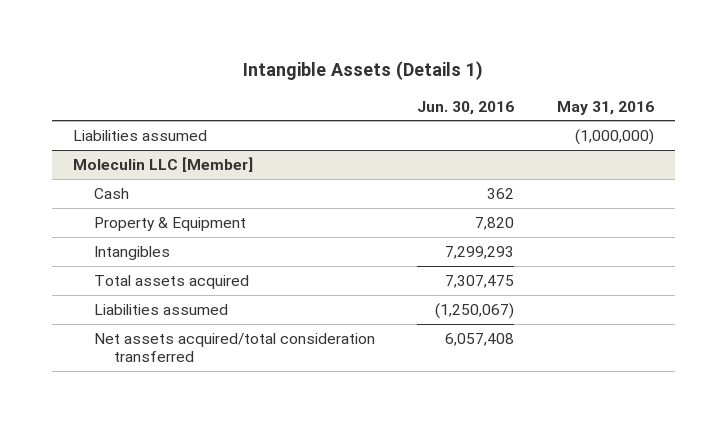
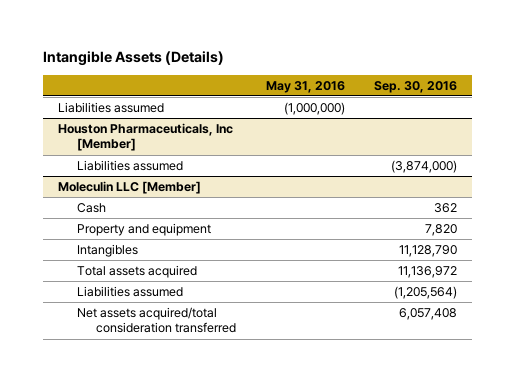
[243,61,484,81] Intangible Assets (Details 1) -> [42,51,224,67] Intangible Assets (Details)
[417,100,515,115] Jun. 30, 2016 -> none
none -> [374,80,458,93] Sep. 30, 2016
none -> [57,123,233,152] Houston Pharmaceuticals, Inc [Member]
none -> [76,160,183,172] Liabilities assumed
[93,216,246,231] Property & Equipment -> [76,223,211,237] Property and equipment

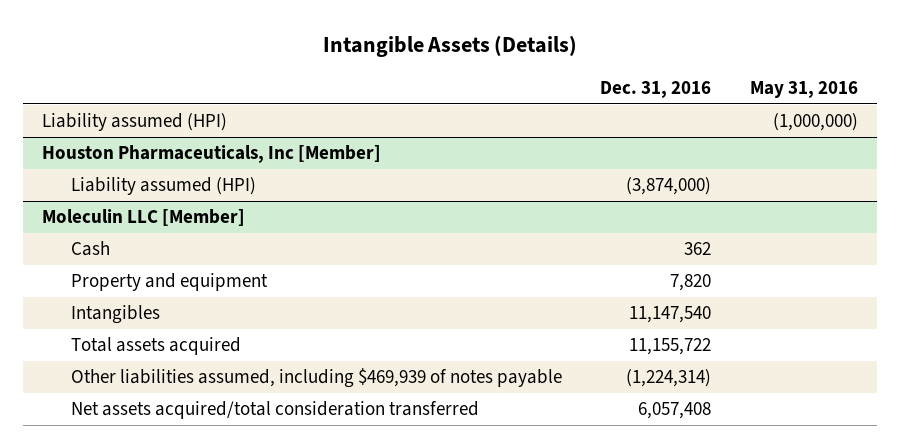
[374,80,458,93] Sep. 30, 2016 -> none
none -> [600,81,712,99] Dec. 31, 2016
[57,102,164,114] Liabilities assumed -> [41,113,227,132] Liability assumed (HPI)
[76,160,183,172] Liabilities assumed -> [71,177,257,196] Liability assumed (HPI)
[76,286,183,298] Liabilities assumed -> none
none -> [71,368,563,389] Other liabilities assumed, including $469,939 of notes payable

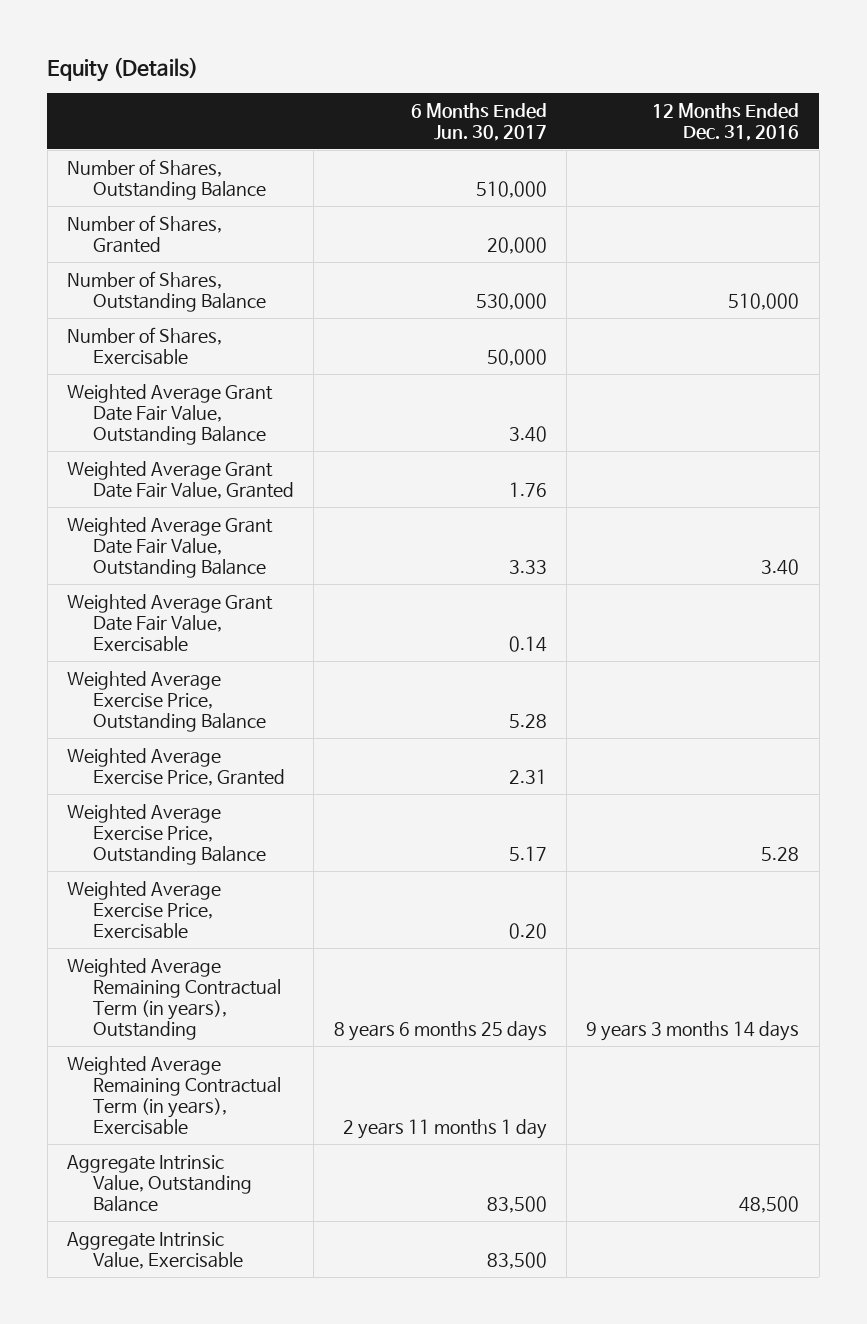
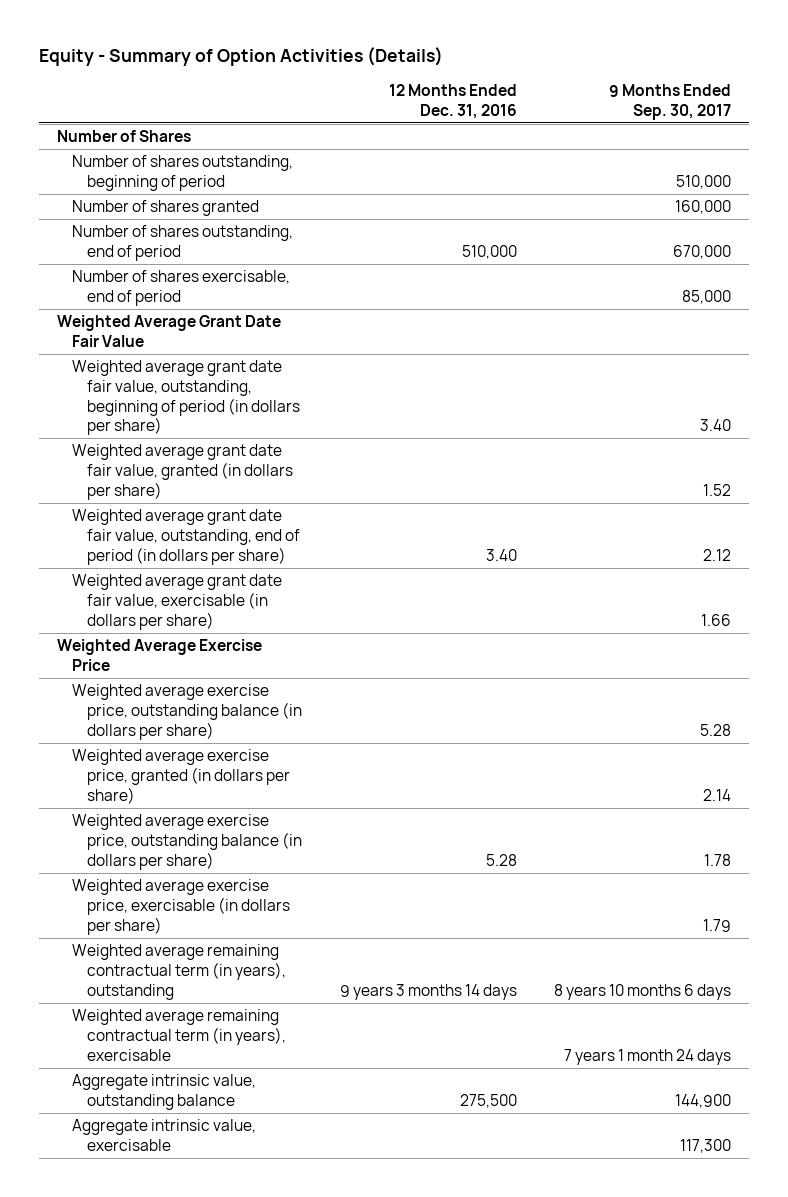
[47,57,199,83] Equity (Details) -> [38,47,443,67] Equity - Summary of Option Activities (Details)
[410,102,547,141] 6 Months Ended Jun. 30, 2017 -> none
none -> [608,83,731,120] 9 Months Ended Sep. 30, 2017
none -> [57,130,192,143] Number of Shares
[67,158,266,200] Number of Shares, Outstanding Balance -> [72,155,294,191] Number of shares outstanding, beginning of period
[67,214,223,253] Number of Shares, Granted -> [72,200,260,217] Number of shares granted
[67,270,266,312] Number of Shares, Outstanding Balance -> [72,225,294,261] Number of shares outstanding, end of period
[67,326,223,365] Number of Shares, Exercisable -> [72,270,291,306] Number of shares exercisable, end of period
none -> [57,315,282,347] Weighted Average Grant Date Fair Value
[67,383,274,445] Weighted Average Grant Date Fair Value, Outstanding Balance -> [72,360,301,436] Weighted average grant date fair value, outstanding, beginning of period (in dollars per share)
[67,460,294,499] Weighted Average Grant Date Fair Value, Granted -> [72,444,294,500] Weighted average grant date fair value, granted (in dollars per share)
[67,516,274,578] Weighted Average Grant Date Fair Value, Outstanding Balance -> [72,509,301,565] Weighted average grant date fair value, outstanding, end of period (in dollars per share)
[67,593,274,652] Weighted Average Grant Date Fair Value, Exercisable -> [72,574,283,630] Weighted average grant date fair value, exercisable (in dollars per share)
none -> [57,639,263,671] Weighted Average Exercise Price
[67,670,266,732] Weighted Average Exercise Price, Outstanding Balance -> [72,684,303,740] Weighted average exercise price, outstanding balance (in dollars per share)
[67,747,285,786] Weighted Average Exercise Price, Granted -> [72,749,291,804] Weighted average exercise price, granted (in dollars per share)
[67,803,266,865] Weighted Average Exercise Price, Outstanding Balance -> [72,814,303,870] Weighted average exercise price, outstanding balance (in dollars per share)
[67,880,222,939] Weighted Average Exercise Price, Exercisable -> [72,879,291,935] Weighted average exercise price, exercisable (in dollars per share)
[67,957,281,1041] Weighted Average Remaining Contractual Term (in years), Outstanding -> [72,944,287,1000] Weighted average remaining contractual term (in years), outstanding
[67,1055,281,1136] Weighted Average Remaining Contractual Term (in years), Exercisable -> [72,1009,287,1061] Weighted average remaining contractual term (in years), exercisable
[67,1154,252,1212] Aggregate Intrinsic Value, Outstanding Balance -> [72,1074,257,1110] Aggregate intrinsic value, outstanding balance
[739,1195,800,1213] 48,500 -> [459,1093,517,1108] 275,500
[67,1231,243,1269] Aggregate Intrinsic Value, Exercisable -> [72,1119,257,1151] Aggregate intrinsic value, exercisable

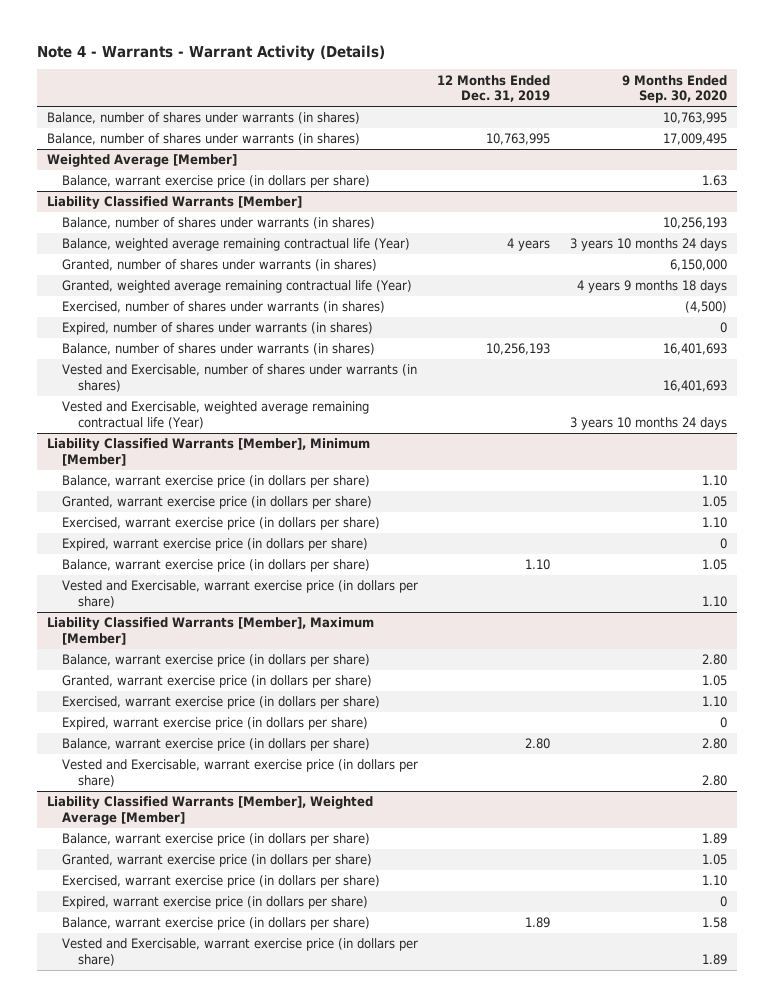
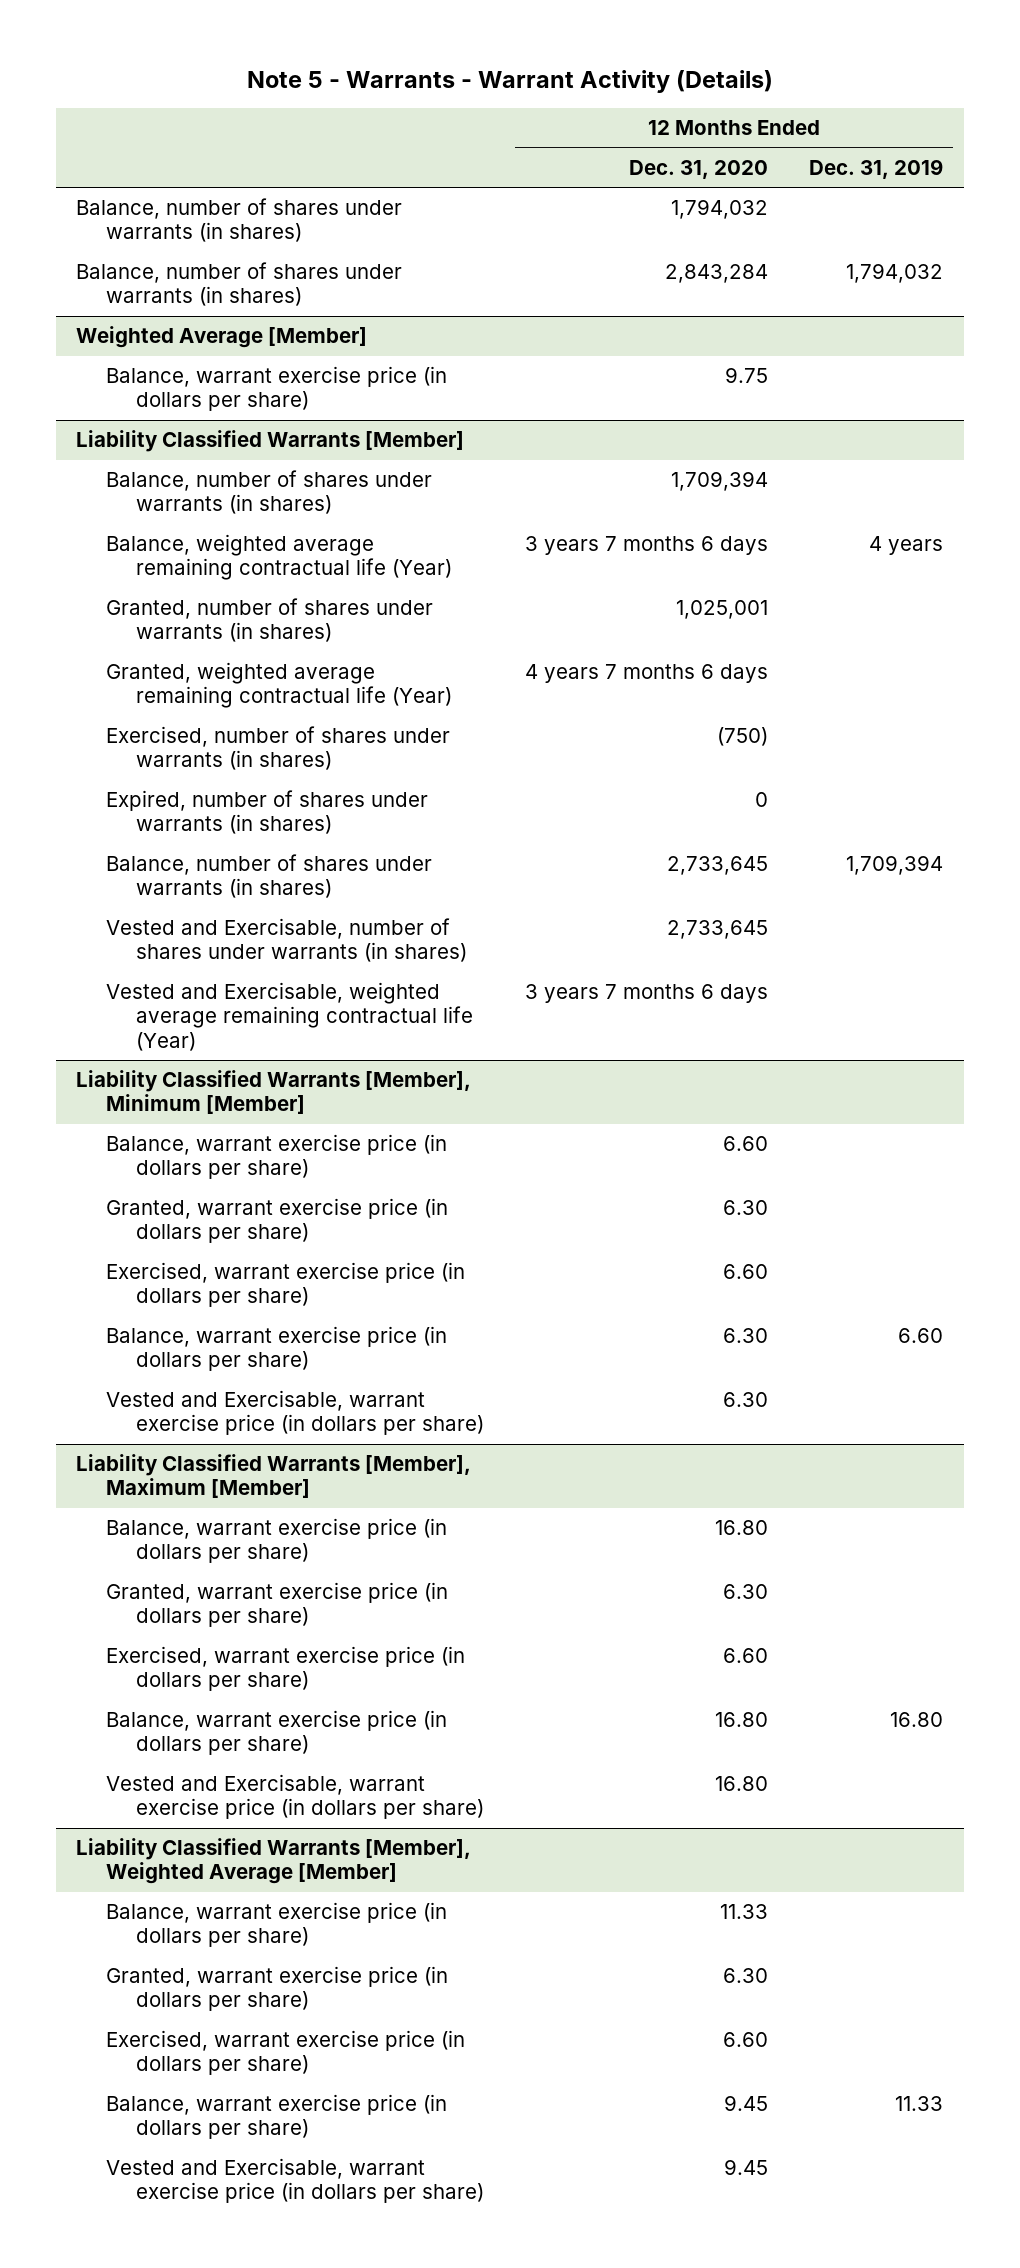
[37,44,386,61] Note 4 - Warrants - Warrant Activity (Details) -> [246,69,773,93] Note 5 - Warrants - Warrant Activity (Details)
[621,74,727,104] 9 Months Ended Sep. 30, 2020 -> none
none -> [628,159,768,179] Dec. 31, 2020
[486,133,551,146] 10,763,995 -> [846,263,944,284] 1,794,032
[486,343,551,356] 10,256,193 -> [846,855,944,876] 1,709,394
[62,538,369,552] Expired, warrant exercise price (in dollars per share) -> none
[525,559,551,571] 1.10 -> [898,1328,944,1344] 6.60
[62,717,369,731] Expired, warrant exercise price (in dollars per share) -> none
[525,738,551,750] 2.80 -> [890,1712,944,1728] 16.80
[62,896,369,910] Expired, warrant exercise price (in dollars per share) -> none
[525,917,551,929] 1.89 -> [895,2096,944,2112] 11.33

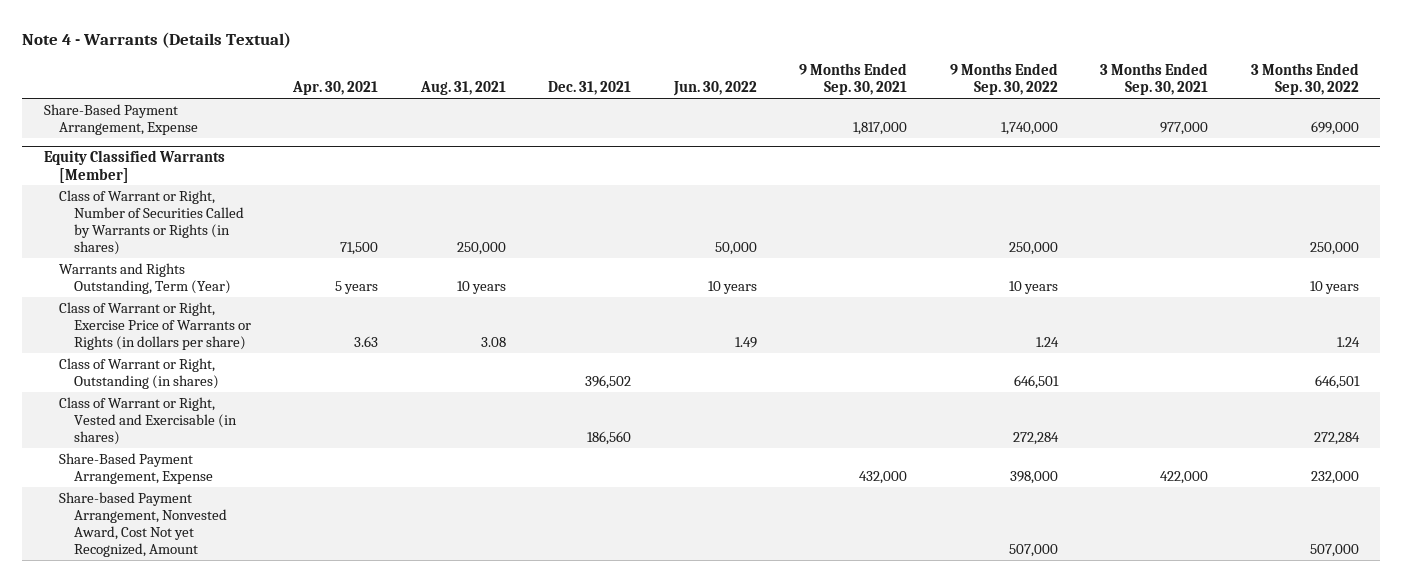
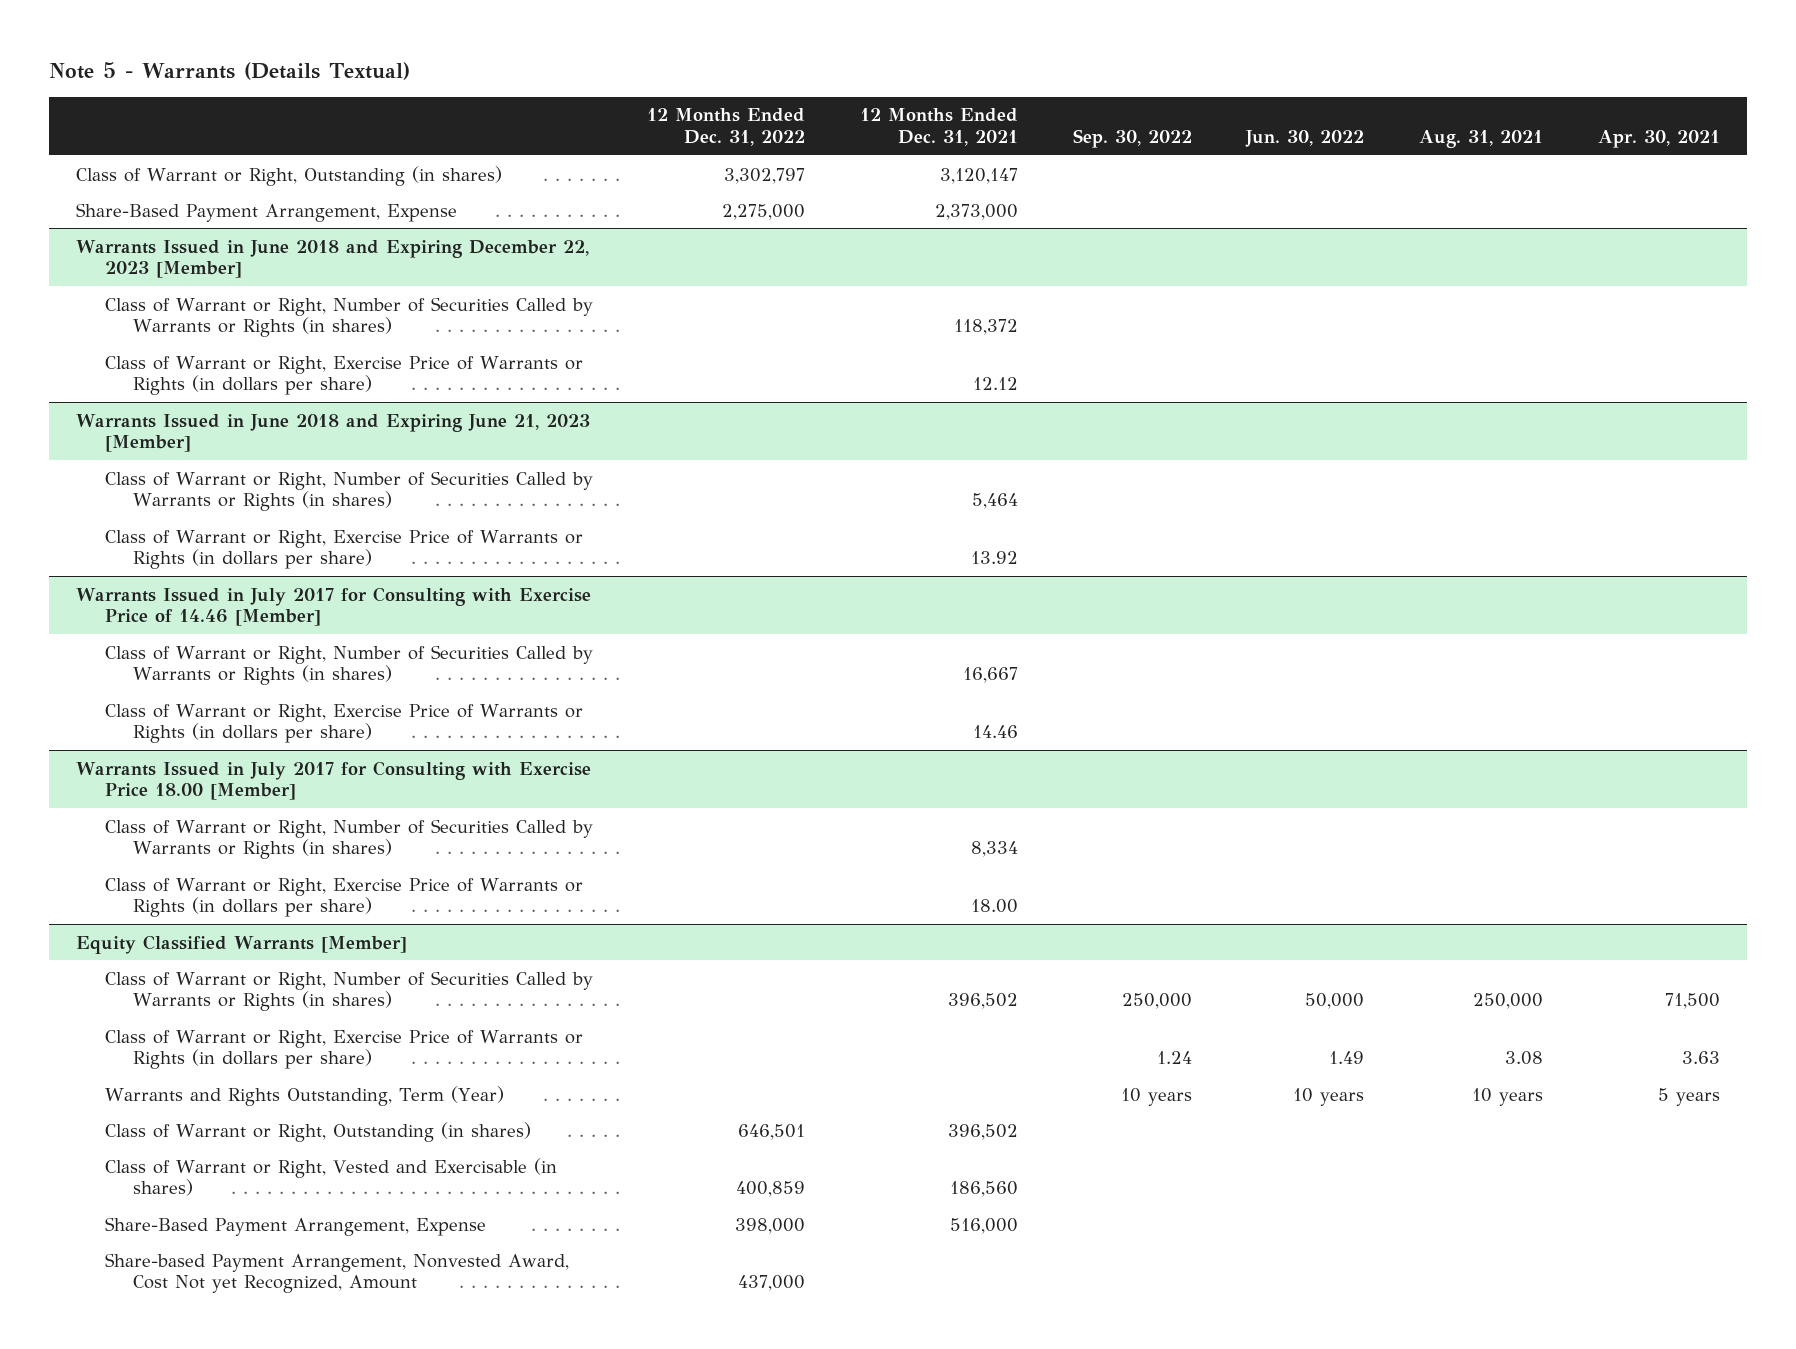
[22,31,292,48] Note 4 - Warrants (Details Textual) -> [48,61,410,80] Note 5 - Warrants (Details Textual)
[548,81,632,96] Dec. 31, 2021 -> none
[799,63,908,96] 9 Months Ended Sep. 30, 2021 -> none
[949,63,1058,96] 9 Months Ended Sep. 30, 2022 -> none
[1100,63,1209,96] 3 Months Ended Sep. 30, 2021 -> none
[1250,63,1359,96] 3 Months Ended Sep. 30, 2022 -> none
none -> [647,108,806,147] 12 Months Ended Dec. 31, 2022
none -> [860,108,1019,147] 12 Months Ended Dec. 31, 2021
none -> [1072,129,1192,149] Sep. 30, 2022
none -> [76,165,503,186] Class of Warrant or Right, Outstanding (in shares)
none -> [76,239,590,279] Warrants Issued in June 2018 and Expiring December 22, 2023 [Member]
none -> [104,296,593,338] Class of Warrant or Right, Number of Securities Called by Warrants or Rights (in shares)
none -> [104,355,583,396] Class of Warrant or Right, Exercise Price of Warrants or Rights (in dollars per share)
none -> [76,413,591,453] Warrants Issued in June 2018 and Expiring June 21, 2023 [Member]
none -> [104,470,593,512] Class of Warrant or Right, Number of Securities Called by Warrants or Rights (in shares)
none -> [104,529,583,570] Class of Warrant or Right, Exercise Price of Warrants or Rights (in dollars per share)
none -> [76,586,592,627] Warrants Issued in July 2017 for Consulting with Exercise Price of 14.46 [Member]
none -> [104,644,593,686] Class of Warrant or Right, Number of Securities Called by Warrants or Rights (in shares)
none -> [104,703,583,744] Class of Warrant or Right, Exercise Price of Warrants or Rights (in dollars per share)
none -> [76,760,592,801] Warrants Issued in July 2017 for Consulting with Exercise Price 18.00 [Member]
none -> [104,818,593,860] Class of Warrant or Right, Number of Securities Called by Warrants or Rights (in shares)
none -> [104,877,583,918] Class of Warrant or Right, Exercise Price of Warrants or Rights (in dollars per share)
[58,262,232,294] Warrants and Rights Outstanding, Term (Year) -> [104,1085,504,1106] Warrants and Rights Outstanding, Term (Year)

